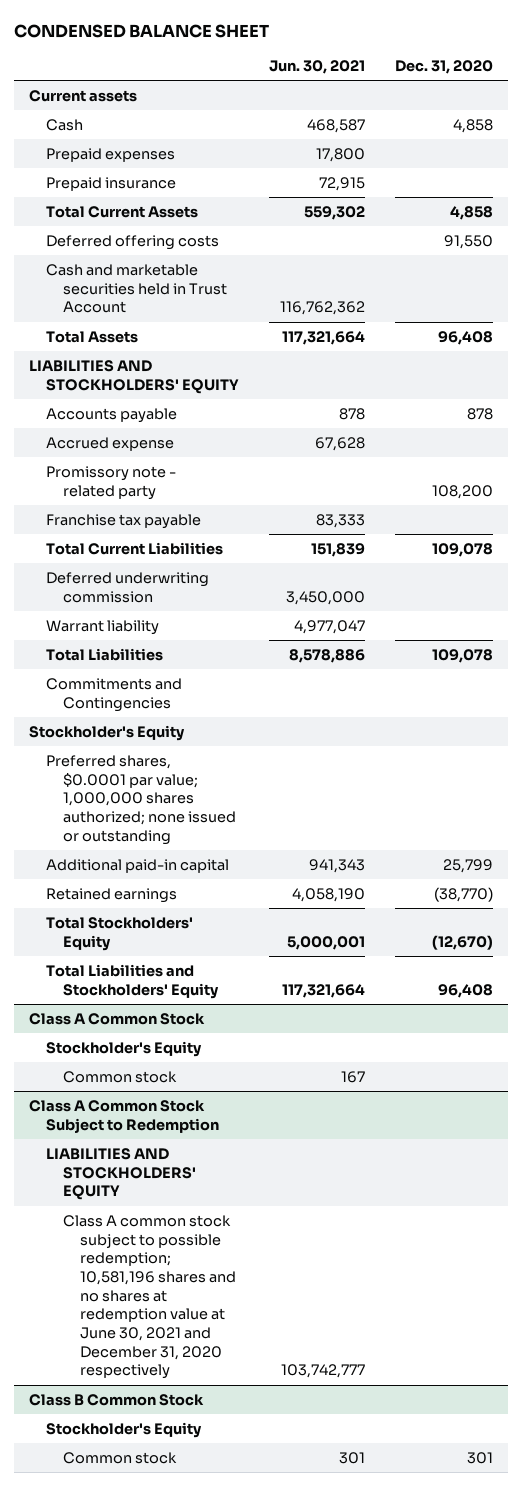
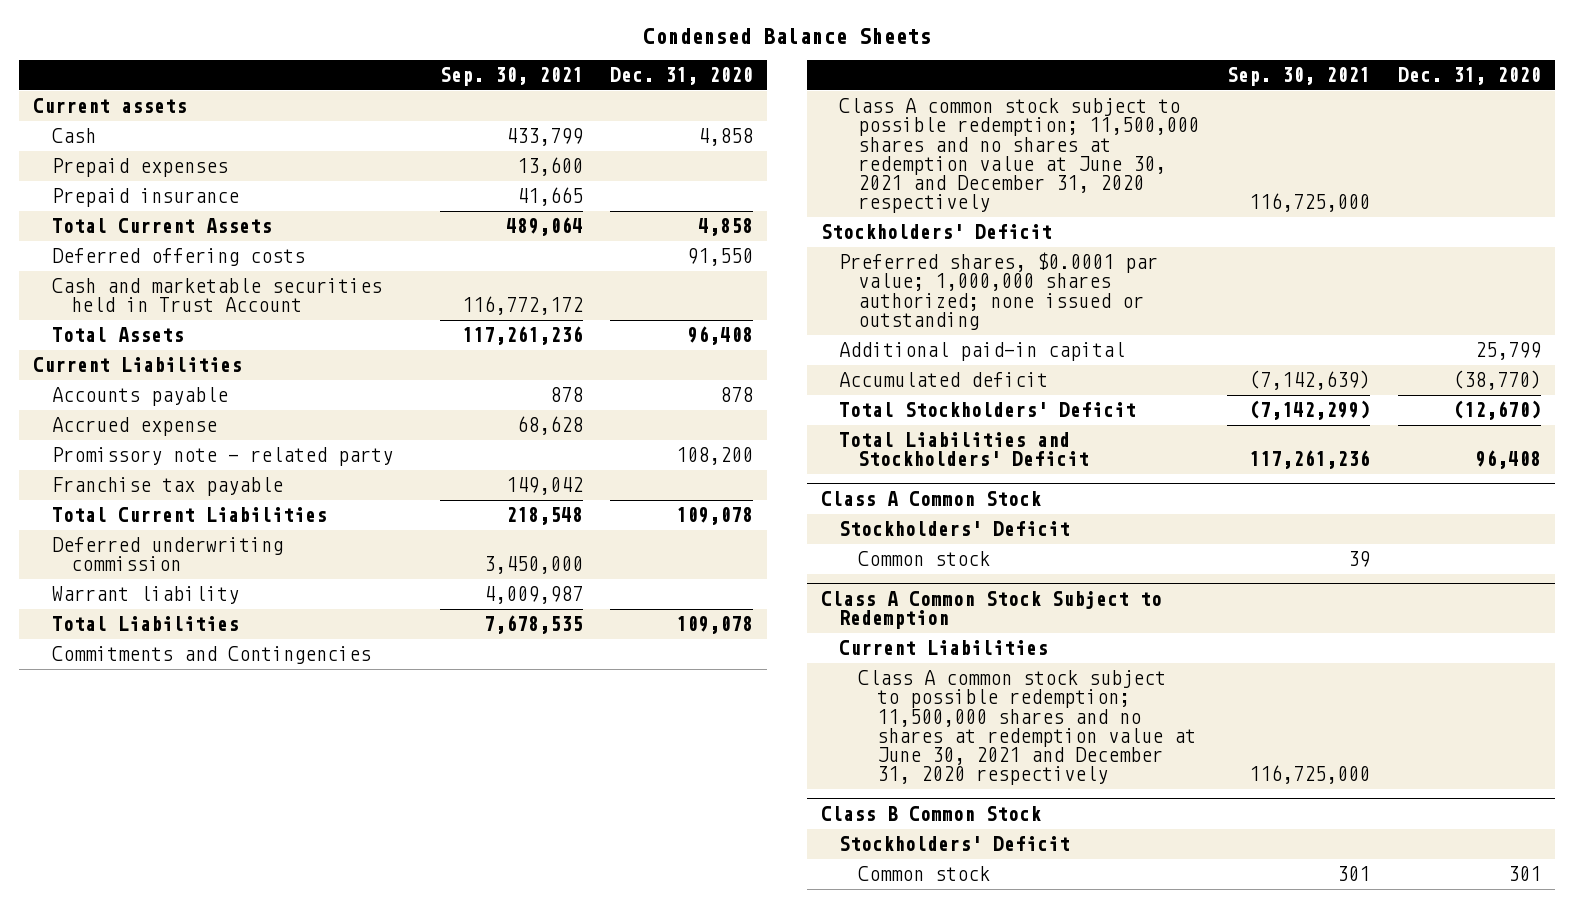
[14,23,270,38] CONDENSED BALANCE SHEET -> [643,27,932,44] Condensed Balance Sheets
[269,59,366,74] Jun. 30, 2021 -> none
none -> [439,66,583,86] Sep. 30, 2021
[29,359,240,394] LIABILITIES AND STOCKHOLDERS' EQUITY -> none
none -> [33,357,243,373] Current Liabilities
none -> [839,98,1200,213] Class A common stock subject to possible redemption; 11,500,000 shares and no shares at redemption value at June 30, 2021 and December 31, 2020 respectively
[29,724,186,741] Stockholder's Equity -> [820,224,1052,240] Stockholders' Deficit
[46,887,178,903] Retained earnings -> [839,372,1049,388] Accumulated deficit
[46,916,194,951] Total Stockholders' Equity -> [839,402,1137,418] Total Stockholders' Deficit
[46,963,220,999] Total Liabilities and Stockholders' Equity -> [839,432,1090,467] Total Liabilities and Stockholders' Deficit
[46,1040,203,1057] Stockholder's Equity -> [839,521,1071,537] Stockholders' Deficit
[46,1147,197,1201] LIABILITIES AND STOCKHOLDERS' EQUITY -> none
none -> [839,640,1049,656] Current Liabilities
[63,1214,237,1380] Class A common stock subject to possible redemption; 10,581,196 shares and no shares at redemption value at June 30, 2021 and December 31, 2020 respectively -> [858,670,1197,785] Class A common stock subject to possible redemption; 11,500,000 shares and no shares at redemption value at June 30, 2021 and December 31, 2020 respectively
[46,1421,203,1438] Stockholder's Equity -> [839,836,1071,852] Stockholders' Deficit

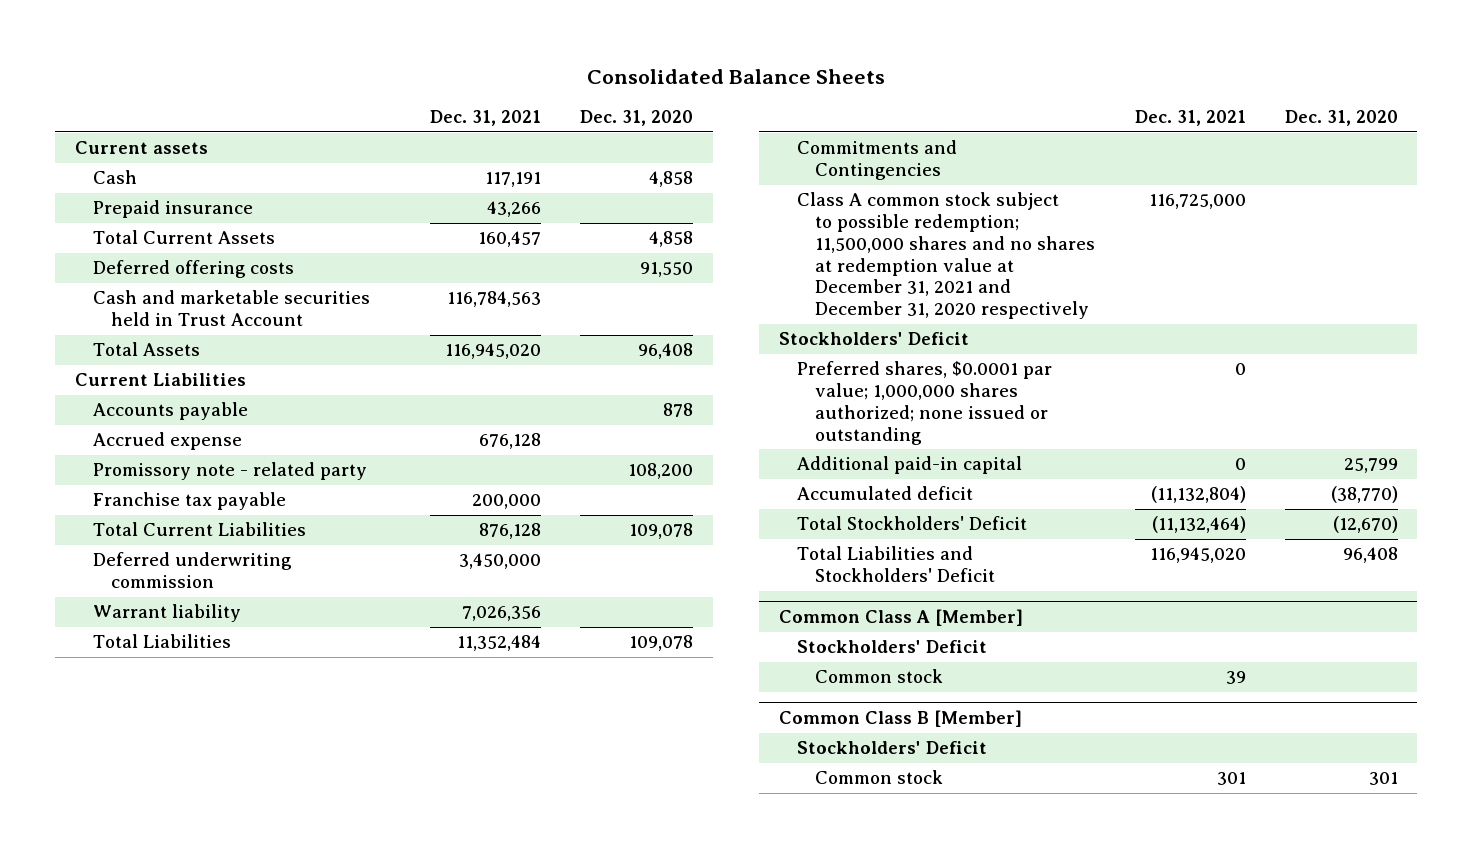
[643,27,932,44] Condensed Balance Sheets -> [587,68,886,84] Consolidated Balance Sheets
[439,66,583,86] Sep. 30, 2021 -> none
none -> [430,110,542,127] Dec. 31, 2021
[52,158,229,178] Prepaid expenses -> none
[839,98,1200,213] Class A common stock subject to possible redemption; 11,500,000 shares and no shares at redemption value at June 30, 2021 and December 31, 2020 respectively -> [797,192,1096,320] Class A common stock subject to possible redemption; 11,500,000 shares and no shares at redemption value at December 31, 2021 and December 31, 2020 respectively
[820,490,1041,506] Class A Common Stock -> [778,609,1023,627] Common Class A [Member]
[820,590,1162,630] Class A Common Stock Subject to Redemption -> none
[839,640,1049,656] Current Liabilities -> none
[858,670,1197,785] Class A common stock subject to possible redemption; 11,500,000 shares and no shares at redemption value at June 30, 2021 and December 31, 2020 respectively -> none
[820,805,1041,821] Class B Common Stock -> [778,710,1022,728] Common Class B [Member]

